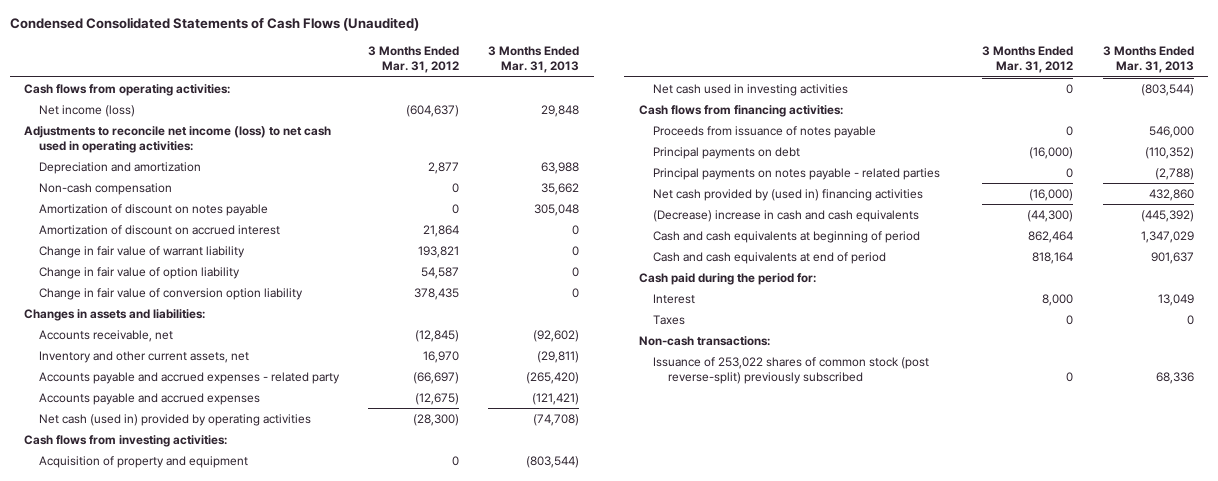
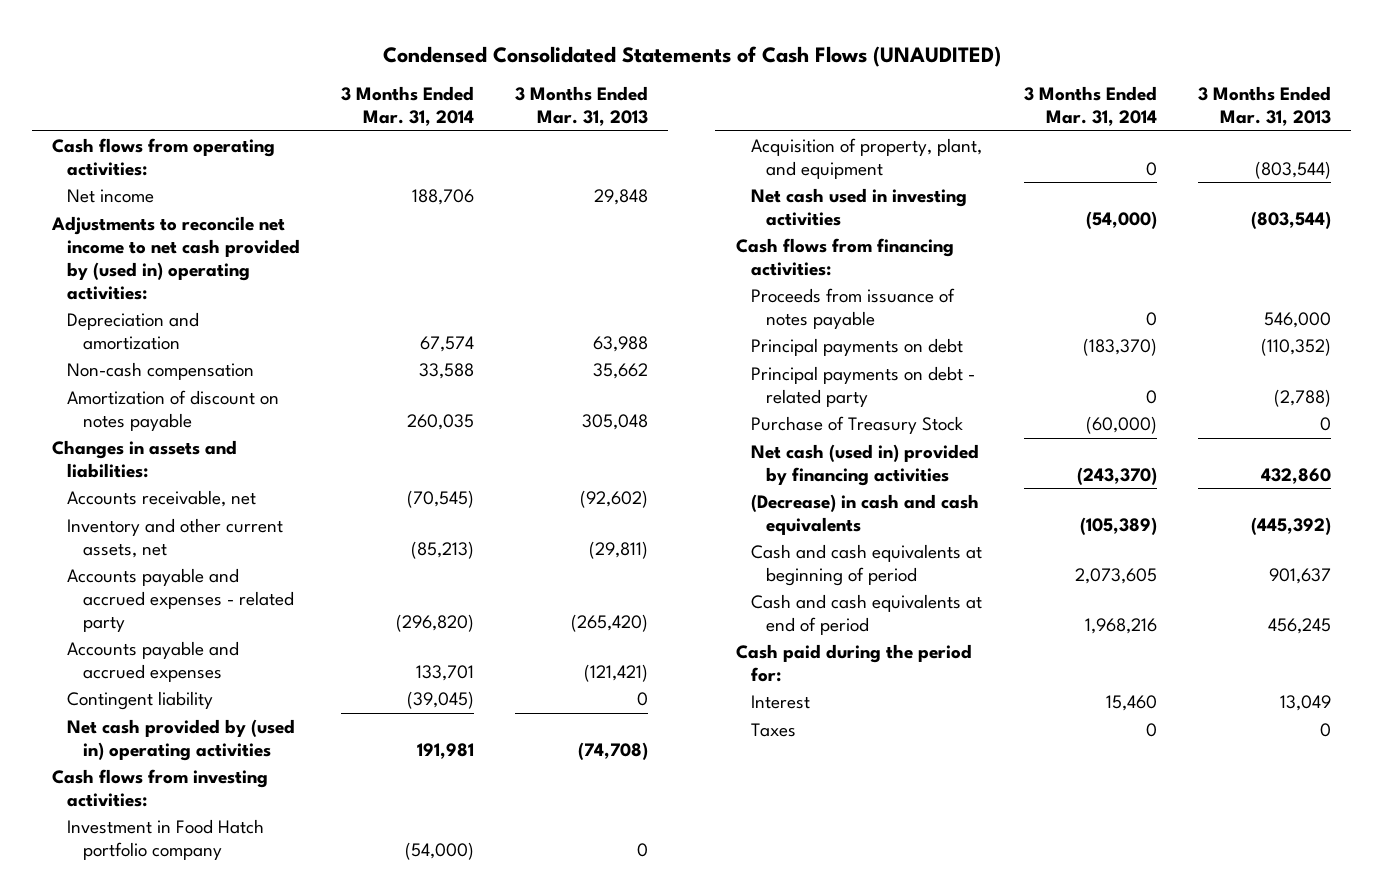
[9,17,419,32] Condensed Consolidated Statements of Cash Flows (Unaudited) -> [382,45,1001,67] Condensed Consolidated Statements of Cash Flows (UNAUDITED)
[368,46,460,74] 3 Months Ended Mar. 31, 2012 -> none
none -> [341,86,475,127] 3 Months Ended Mar. 31, 2014
[39,104,136,117] Net income (loss) -> [67,189,155,204] Net income
[24,125,332,154] Adjustments to reconcile net income (loss) to net cash used in operating activities: -> [51,216,301,300] Adjustments to reconcile net income to net cash provided by (used in) operating activities:
[39,224,281,235] Amortization of discount on accrued interest -> none
[39,245,246,258] Change in fair value of warrant liability -> none
[39,266,241,279] Change in fair value of option liability -> none
[39,287,304,300] Change in fair value of conversion option liability -> none
none -> [67,691,214,711] Contingent liability
[39,413,312,426] Net cash (used in) provided by operating activities -> [67,719,296,761] Net cash provided by (used in) operating activities
none -> [67,819,265,860] Investment in Food Hatch portfolio company
[39,455,249,468] Acquisition of property and equipment -> [750,138,982,179] Acquisition of property, plant, and equipment
[653,167,941,180] Principal payments on notes payable - related parties -> [750,366,975,407] Principal payments on debt - related party
none -> [750,416,963,435] Purchase of Treasury Stock
[653,188,924,201] Net cash provided by (used in) financing activities -> [750,444,979,486] Net cash (used in) provided by financing activities
[653,209,920,222] (Decrease) increase in cash and cash equivalents -> [750,494,979,535] (Decrease) in cash and cash equivalents
[1140,230,1194,243] 1,347,029 -> [1268,567,1331,584] 901,637
[1150,251,1194,264] 901,637 -> [1267,617,1331,634] 456,245
[638,335,770,346] Non-cash transactions: -> none
[653,356,930,385] Issuance of 253,022 shares of common stock (post reverse-split) previously subscribed -> none

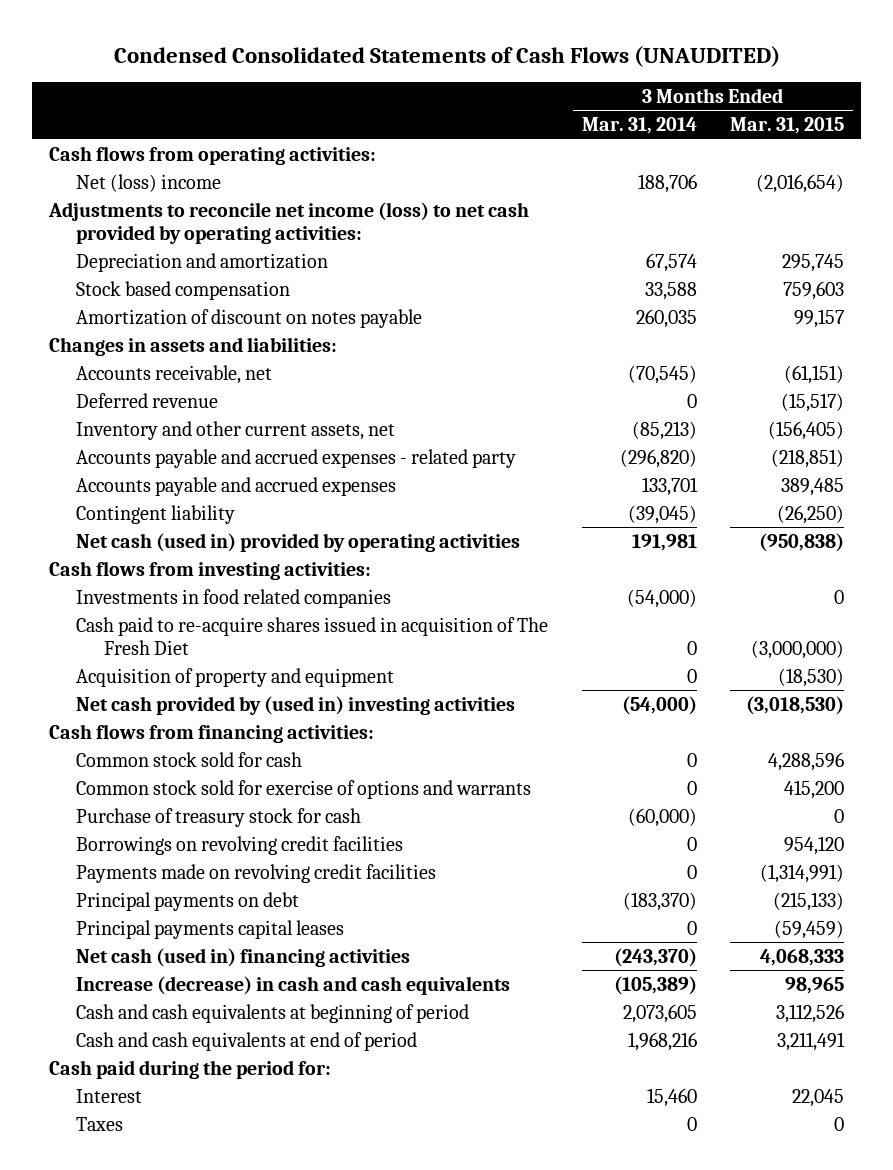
[514,86,648,127] 3 Months Ended Mar. 31, 2013 -> none
none -> [730,117,845,135] Mar. 31, 2015
[67,189,155,204] Net income -> [76,173,222,192] Net (loss) income
[51,216,301,300] Adjustments to reconcile net income to net cash provided by (used in) operating activities: -> [47,201,529,244] Adjustments to reconcile net income (loss) to net cash provided by operating activities:
[67,362,255,381] Non-cash compensation -> [76,280,291,300] Stock based compensation
none -> [76,392,219,408] Deferred revenue
[67,719,296,761] Net cash provided by (used in) operating activities -> [76,532,521,552] Net cash (used in) provided by operating activities
[67,819,265,860] Investment in Food Hatch portfolio company -> [76,588,392,608] Investments in food related companies
none -> [76,616,549,655] Cash paid to re-acquire shares issued in acquisition of The Fresh Diet
[750,138,982,179] Acquisition of property, plant, and equipment -> [76,667,395,687] Acquisition of property and equipment
[750,188,967,226] Net cash used in investing activities -> [76,695,516,715] Net cash provided by (used in) investing activities
[750,288,955,329] Proceeds from issuance of notes payable -> none
none -> [76,751,303,767] Common stock sold for cash
none -> [76,779,532,799] Common stock sold for exercise of options and warrants
none -> [76,807,362,827] Purchase of treasury stock for cash
none -> [76,835,404,855] Borrowings on revolving credit facilities
none -> [76,863,437,883] Payments made on revolving credit facilities
[750,366,975,407] Principal payments on debt - related party -> none
[750,416,963,435] Purchase of Treasury Stock -> none
none -> [76,919,345,939] Principal payments capital leases
[750,444,979,486] Net cash (used in) provided by financing activities -> [76,947,411,967] Net cash (used in) financing activities
[750,494,979,535] (Decrease) in cash and cash equivalents -> [76,975,511,995] Increase (decrease) in cash and cash equivalents

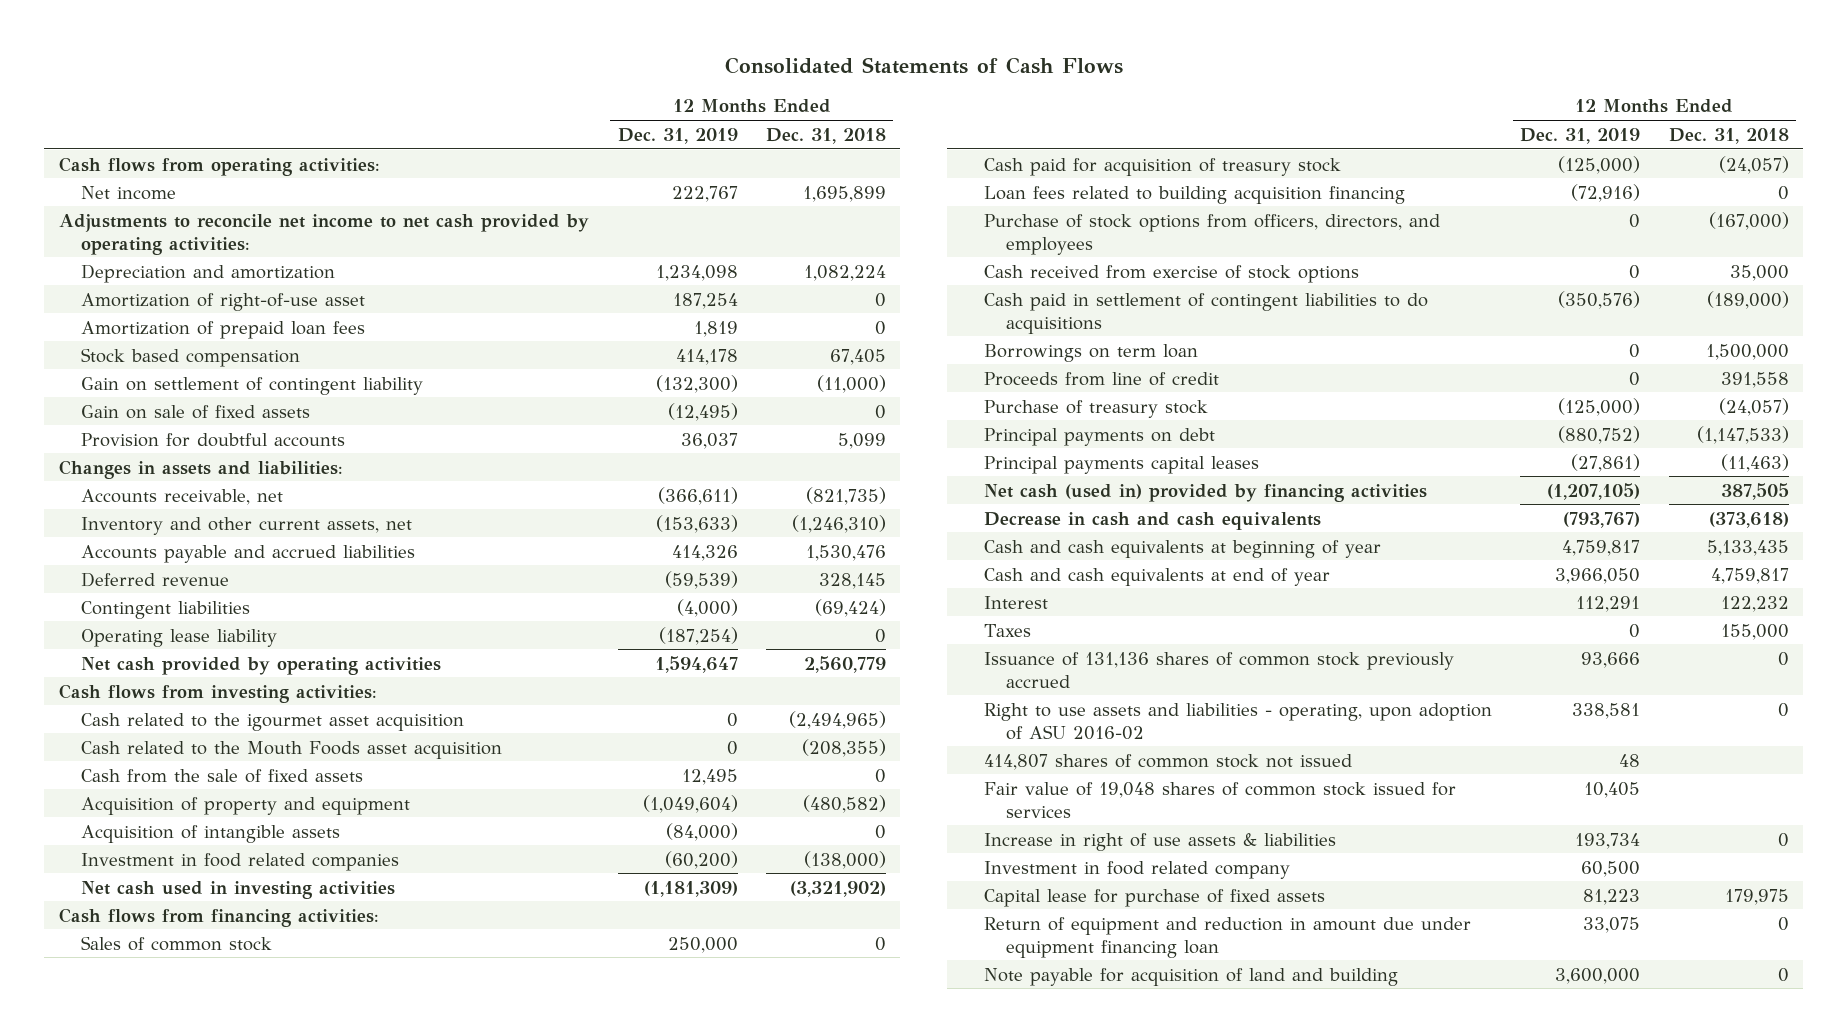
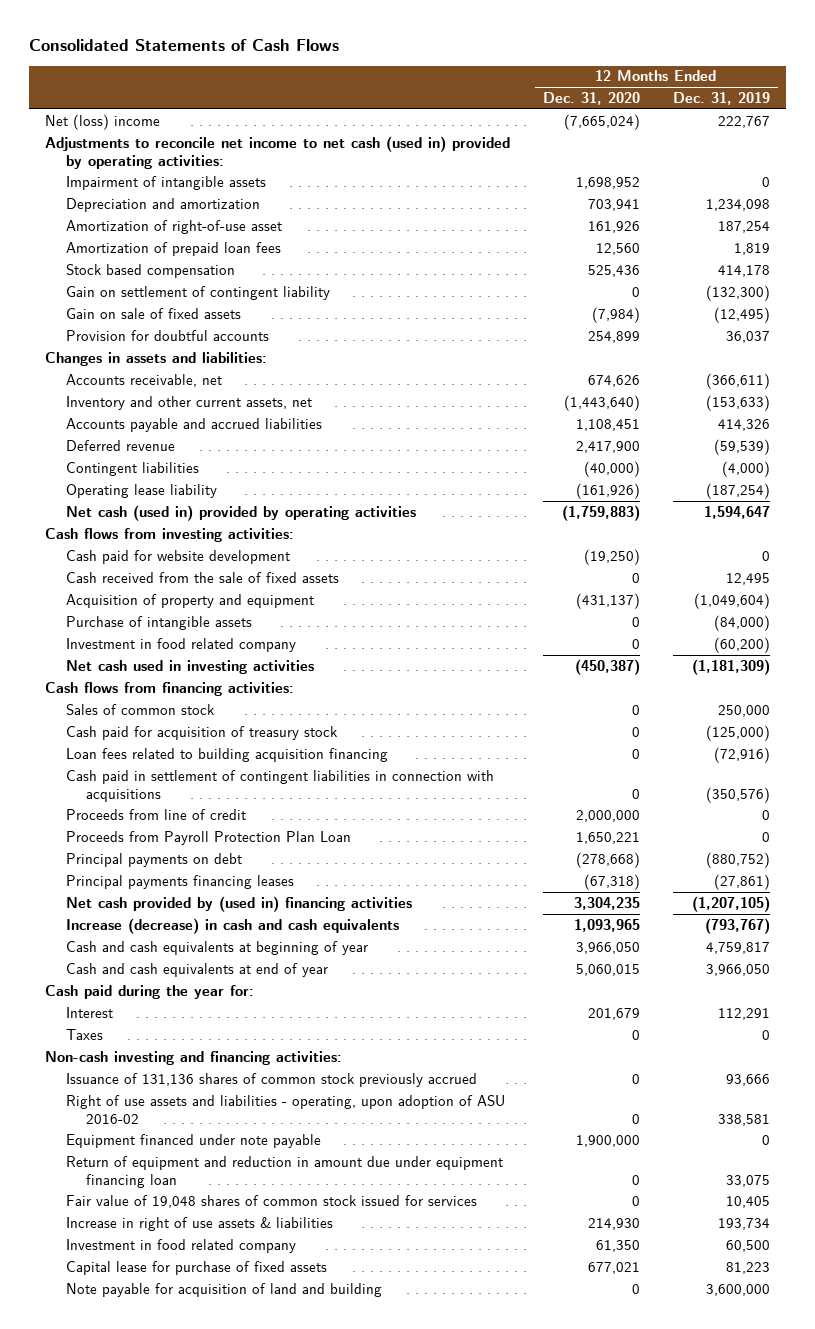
[766,127,887,144] Dec. 31, 2018 -> none
none -> [542,92,640,106] Dec. 31, 2020
[58,156,380,176] Cash flows from operating activities: -> none
[81,185,177,200] Net income -> [45,113,161,130] Net (loss) income
[58,213,589,255] Adjustments to reconcile net income to net cash provided by operating activities: -> [45,135,511,169] Adjustments to reconcile net income to net cash (used in) provided by operating activities:
none -> [65,175,266,190] Impairment of intangible assets
[81,656,442,675] Net cash provided by operating activities -> [65,504,416,521] Net cash (used in) provided by operating activities
[81,712,465,731] Cash related to the igourmet asset acquisition -> none
[81,740,503,759] Cash related to the Mouth Foods asset acquisition -> none
none -> [65,549,290,564] Cash paid for website development
[81,768,364,783] Cash from the sale of fixed assets -> [65,571,339,583] Cash received from the sale of fixed assets
[81,824,341,843] Acquisition of intangible assets -> [65,615,252,630] Purchase of intangible assets
[81,852,400,871] Investment in food related companies -> [65,637,296,652] Investment in food related company
[983,213,1440,255] Purchase of stock options from officers, directors, and employees -> none
[983,264,1359,283] Cash received from exercise of stock options -> none
[983,343,1198,362] Borrowings on term loan -> none
[983,292,1428,334] Cash paid in settlement of contingent liabilities to do acquisitions -> [65,769,494,802] Cash paid in settlement of contingent liabilities in connection with acquisitions
[983,399,1208,418] Purchase of treasury stock -> none
none -> [65,830,351,845] Proceeds from Payroll Protection Plan Loan
[983,455,1259,474] Principal payments capital leases -> [65,874,294,889] Principal payments financing leases
[983,483,1427,502] Net cash (used in) provided by financing activities -> [65,895,412,912] Net cash provided by (used in) financing activities
[983,511,1321,530] Decrease in cash and cash equivalents -> [65,917,399,934] Increase (decrease) in cash and cash equivalents
none -> [45,984,255,999] Cash paid during the year for:
none -> [45,1050,343,1065] Non-cash investing and financing activities:
[983,753,1352,770] 414,807 shares of common stock not issued -> none
[983,702,1492,740] Right to use assets and liabilities - operating, upon adoption of ASU 2016-02 -> [65,1094,505,1124] Right of use assets and liabilities - operating, upon adoption of ASU 2016-02
none -> [65,1133,321,1148] Equipment financed under note payable
[983,916,1471,958] Return of equipment and reduction in amount due under equipment financing loan -> [65,1155,503,1188] Return of equipment and reduction in amount due under equipment financing loan

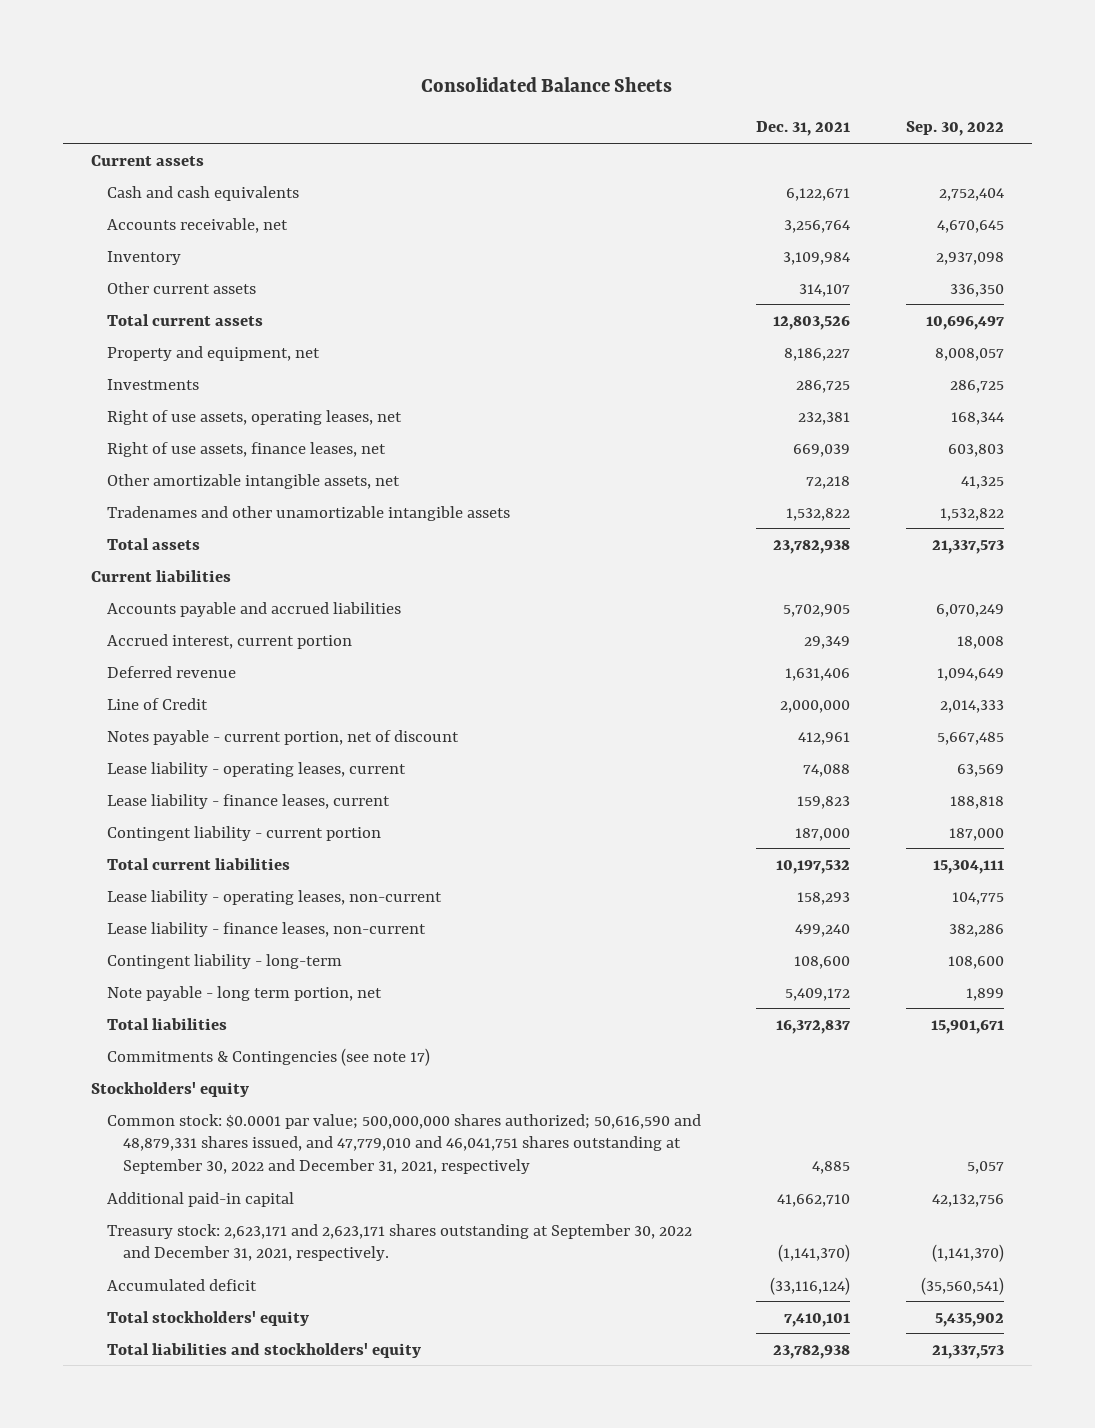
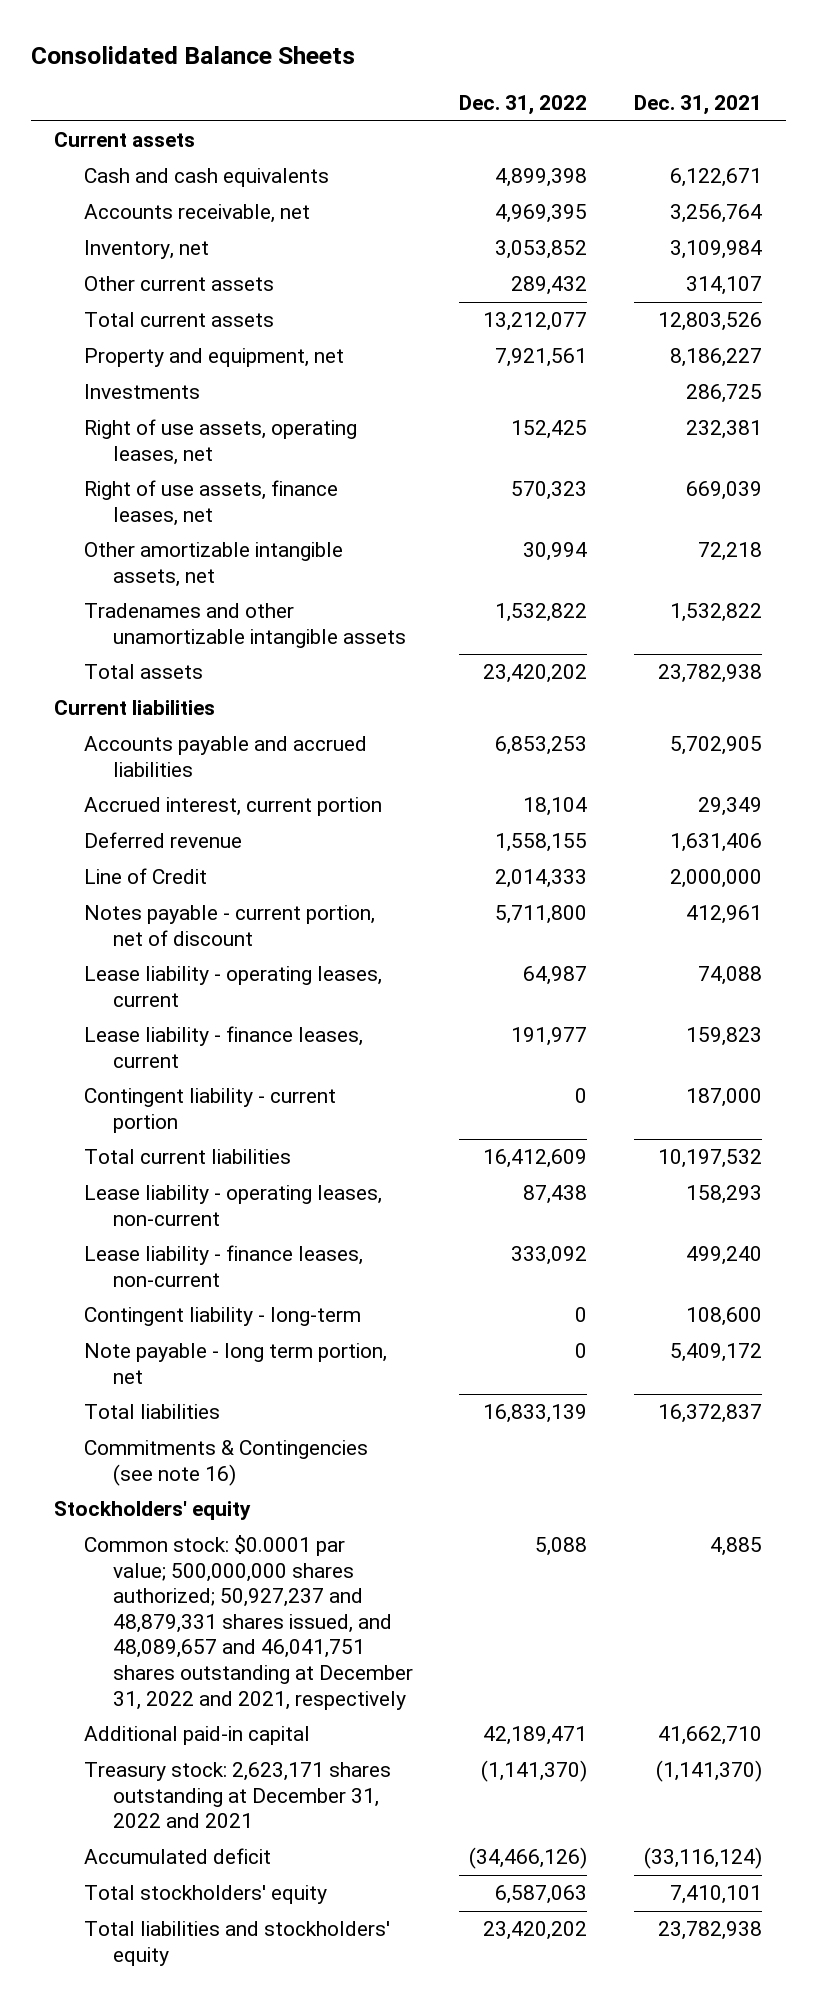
[906,121,1005,137] Sep. 30, 2022 -> none
none -> [459,95,588,116] Dec. 31, 2022
[106,250,181,265] Inventory -> [83,240,209,260] Inventory, net
[106,1047,430,1066] Commitments & Contingencies (see note 17) -> [83,1440,368,1486] Commitments & Contingencies (see note 16)
[106,1113,701,1175] Common stock: $0.0001 par value; 500,000,000 shares authorized; 50,616,590 and 48,879,331 shares issued, and 47,779,010 and 46,041,751 shares outstanding at September 30, 2022 and December 31, 2021, respectively -> [83,1535,413,1710] Common stock: $0.0001 par value; 500,000,000 shares authorized; 50,927,237 and 48,879,331 shares issued, and 48,089,657 and 46,041,751 shares outstanding at December 31, 2022 and 2021, respectively
[106,1223,692,1262] Treasury stock: 2,623,171 and 2,623,171 shares outstanding at September 30, 2022 and December 31, 2021, respectively. -> [83,1762,391,1829] Treasury stock: 2,623,171 shares outstanding at December 31, 2022 and 2021

